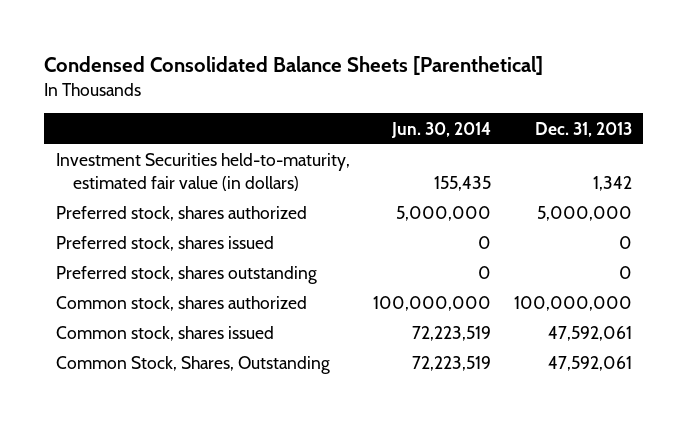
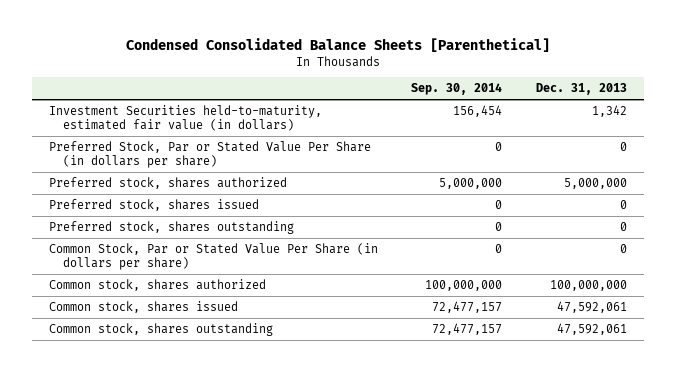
[390,121,491,138] Jun. 30, 2014 -> none
none -> [411,83,503,96] Sep. 30, 2014
none -> [48,140,371,168] Preferred Stock, Par or Stated Value Per Share (in dollars per share)
none -> [48,242,378,270] Common Stock, Par or Stated Value Per Share (in dollars per share)
[55,356,330,375] Common Stock, Shares, Outstanding -> [48,322,273,336] Common stock, shares outstanding

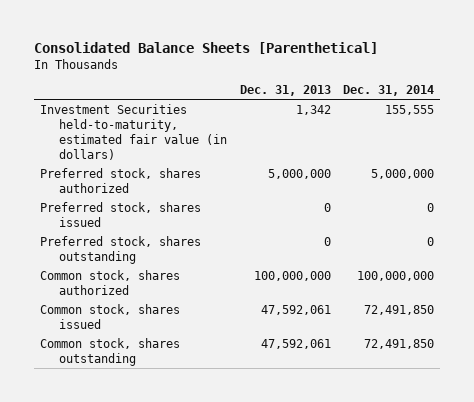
[125,38,550,53] Condensed Consolidated Balance Sheets [Parenthetical] -> [33,41,378,54] Consolidated Balance Sheets [Parenthetical]
[411,83,503,96] Sep. 30, 2014 -> none
none -> [343,85,435,97] Dec. 31, 2014
[48,140,371,168] Preferred Stock, Par or Stated Value Per Share (in dollars per share) -> none
[48,242,378,270] Common Stock, Par or Stated Value Per Share (in dollars per share) -> none

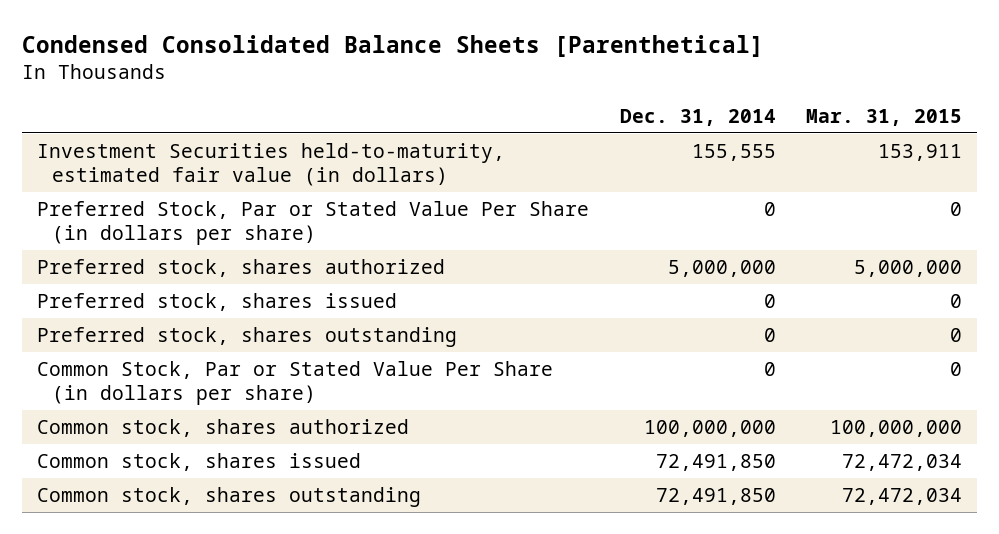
[33,41,378,54] Consolidated Balance Sheets [Parenthetical] -> [22,34,765,57] Condensed Consolidated Balance Sheets [Parenthetical]
[239,85,331,97] Dec. 31, 2013 -> none
none -> [805,108,962,126] Mar. 31, 2015
none -> [37,201,590,246] Preferred Stock, Par or Stated Value Per Share (in dollars per share)
none -> [37,361,554,406] Common Stock, Par or Stated Value Per Share (in dollars per share)

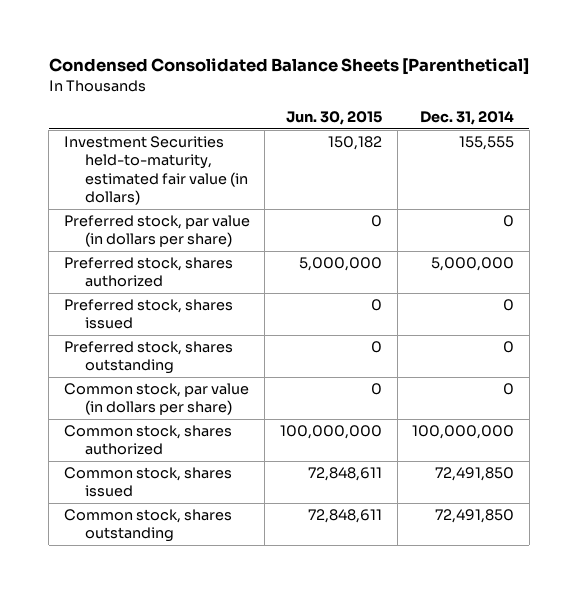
[805,108,962,126] Mar. 31, 2015 -> none
none -> [286,111,383,126] Jun. 30, 2015
[37,201,590,246] Preferred Stock, Par or Stated Value Per Share (in dollars per share) -> [63,214,250,248] Preferred stock, par value (in dollars per share)
[37,361,554,406] Common Stock, Par or Stated Value Per Share (in dollars per share) -> [63,382,249,416] Common stock, par value (in dollars per share)

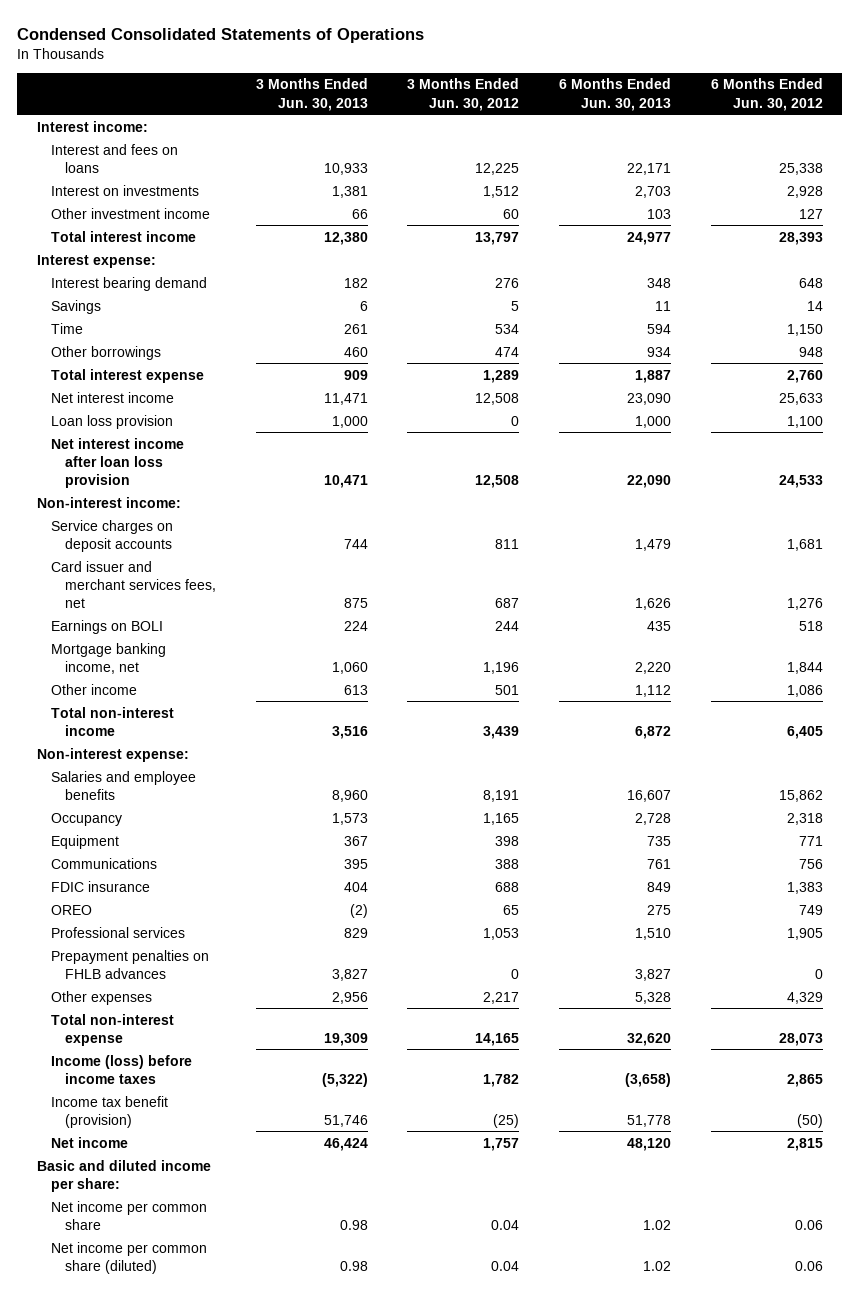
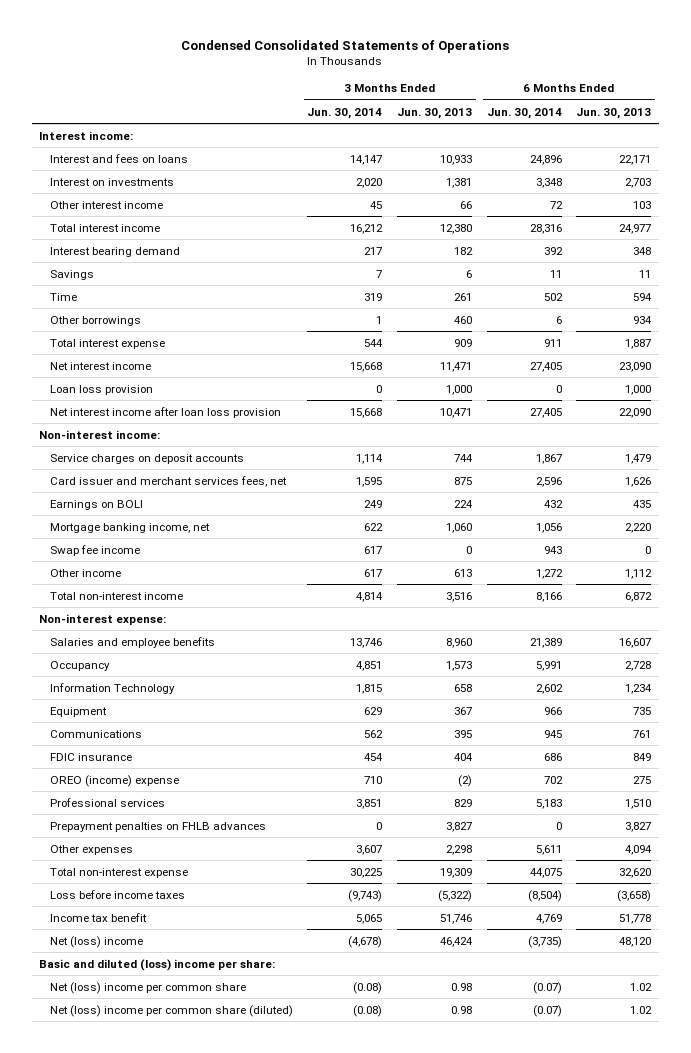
[407,78,520,111] 3 Months Ended Jun. 30, 2012 -> none
[710,78,823,111] 6 Months Ended Jun. 30, 2012 -> none
none -> [307,107,383,119] Jun. 30, 2014
none -> [486,107,562,119] Jun. 30, 2014
[51,207,211,219] Other investment income -> [49,200,163,209] Other interest income
[37,254,157,268] Interest expense: -> none
none -> [49,544,140,556] Swap fee income
none -> [49,682,175,694] Information Technology
[51,904,93,915] OREO -> [49,774,179,787] OREO (income) expense
[331,991,368,1004] 2,956 -> [446,844,473,855] 2,298
[635,991,672,1004] 5,328 -> [625,844,653,855] 4,094
[51,1054,193,1084] Income (loss) before income taxes -> [49,889,185,899] Loss before income taxes
[51,1095,169,1128] Income tax benefit (provision) -> [49,912,147,922] Income tax benefit
[51,1136,129,1148] Net income -> [49,935,143,948] Net (loss) income
[37,1159,212,1192] Basic and diluted income per share: -> [39,958,276,971] Basic and diluted (loss) income per share:
[51,1200,208,1230] Net income per common share -> [49,981,246,994] Net (loss) income per common share
[51,1241,208,1274] Net income per common share (diluted) -> [49,1004,293,1017] Net (loss) income per common share (diluted)

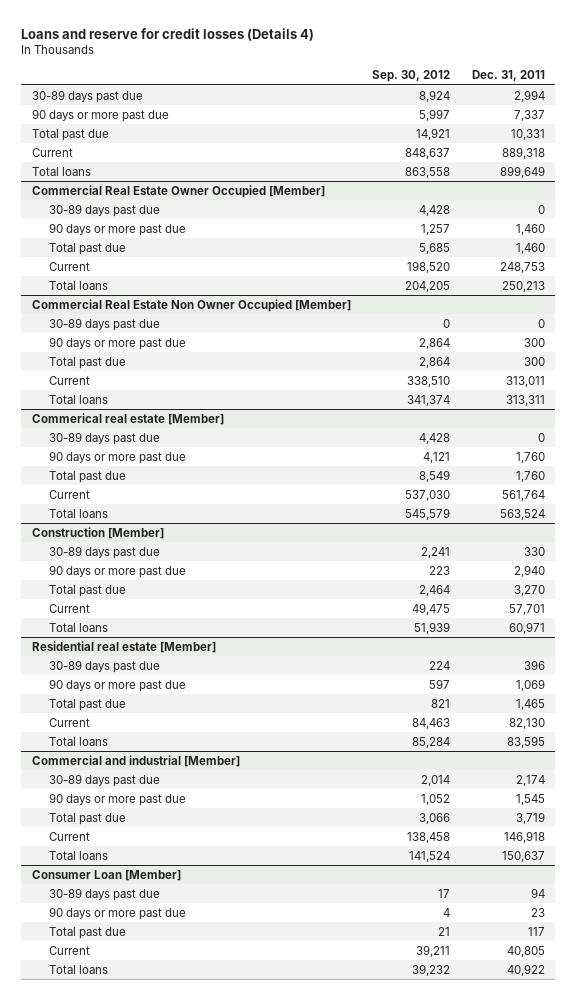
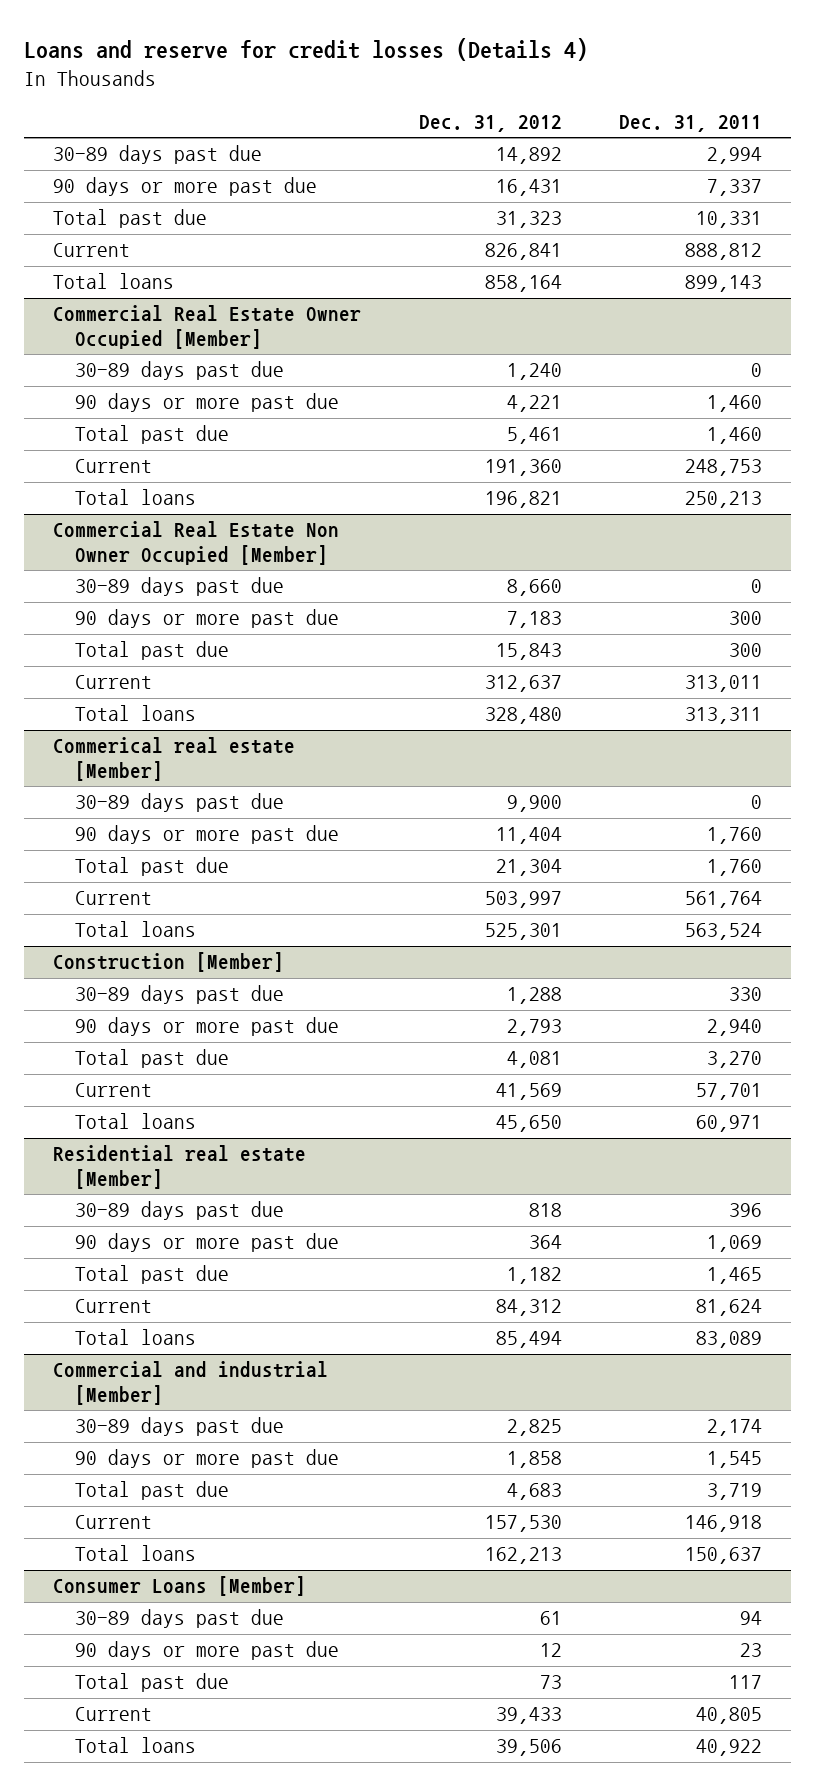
[372,70,451,83] Sep. 30, 2012 -> none
none -> [418,114,562,132] Dec. 31, 2012
[501,146,545,159] 889,318 -> [685,243,763,261] 888,812
[499,165,545,178] 899,649 -> [685,275,763,293] 899,143
[508,717,545,729] 82,130 -> [696,1299,763,1317] 81,624
[506,735,545,748] 83,595 -> [696,1331,763,1349] 83,089
[31,869,181,881] Consumer Loan [Member] -> [53,1576,307,1597] Consumer Loans [Member]

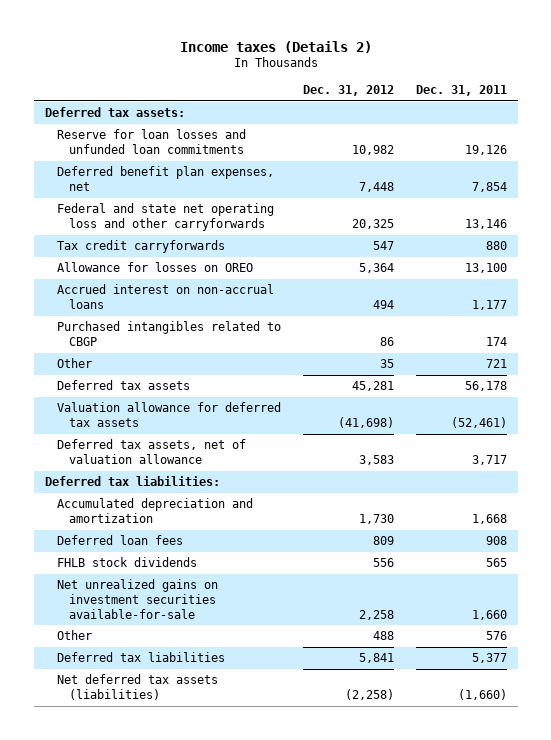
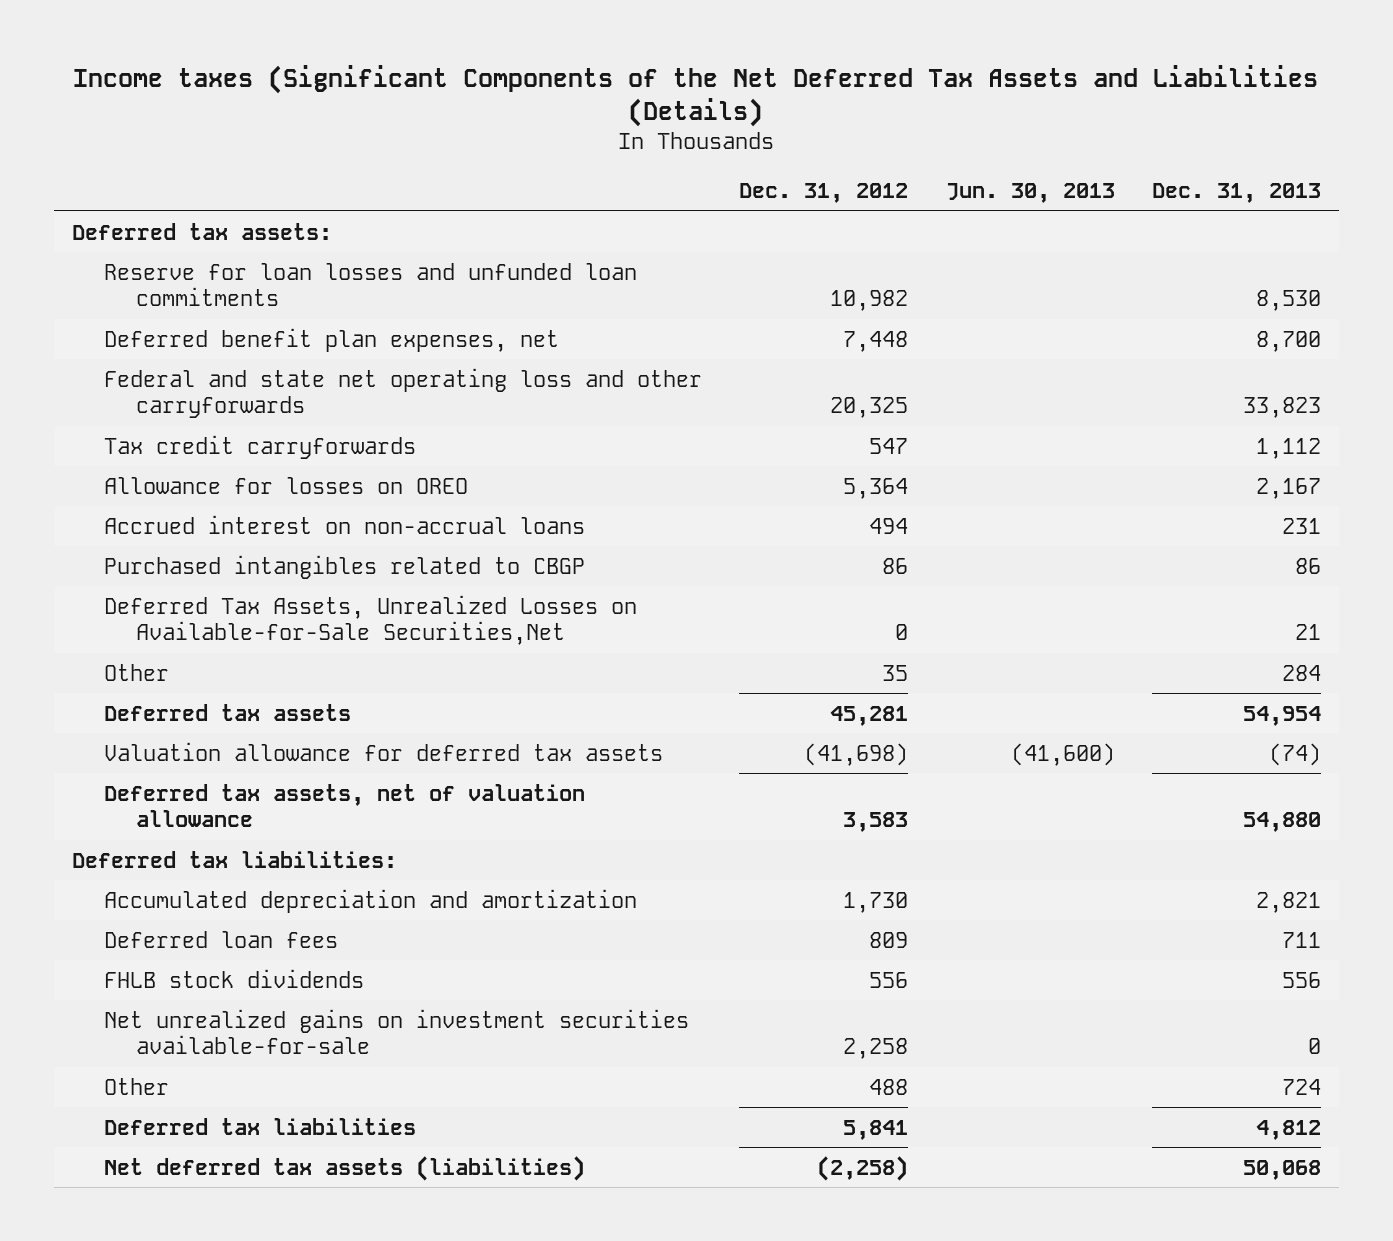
[179,40,372,53] Income taxes (Details 2) -> [73,64,1319,128] Income taxes (Significant Components of the Net Deferred Tax Assets and Liabilities (Details)
[415,85,507,97] Dec. 31, 2011 -> none
none -> [945,183,1115,204] Jun. 30, 2013
none -> [1151,183,1321,204] Dec. 31, 2013
none -> [104,594,638,646] Deferred Tax Assets, Unrealized Losses on Available-for-Sale Securities,Net

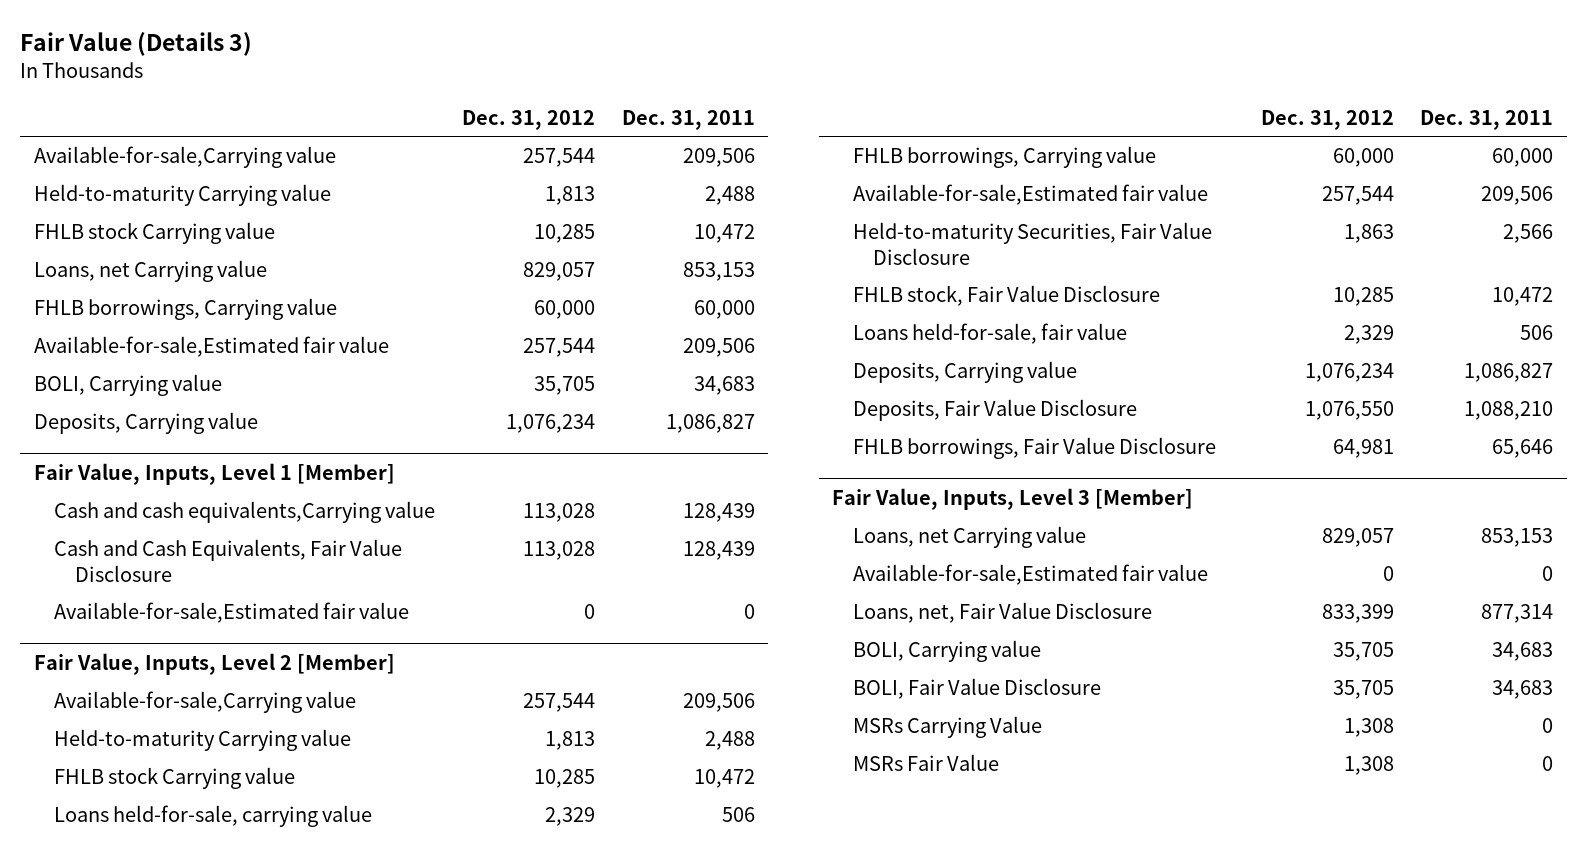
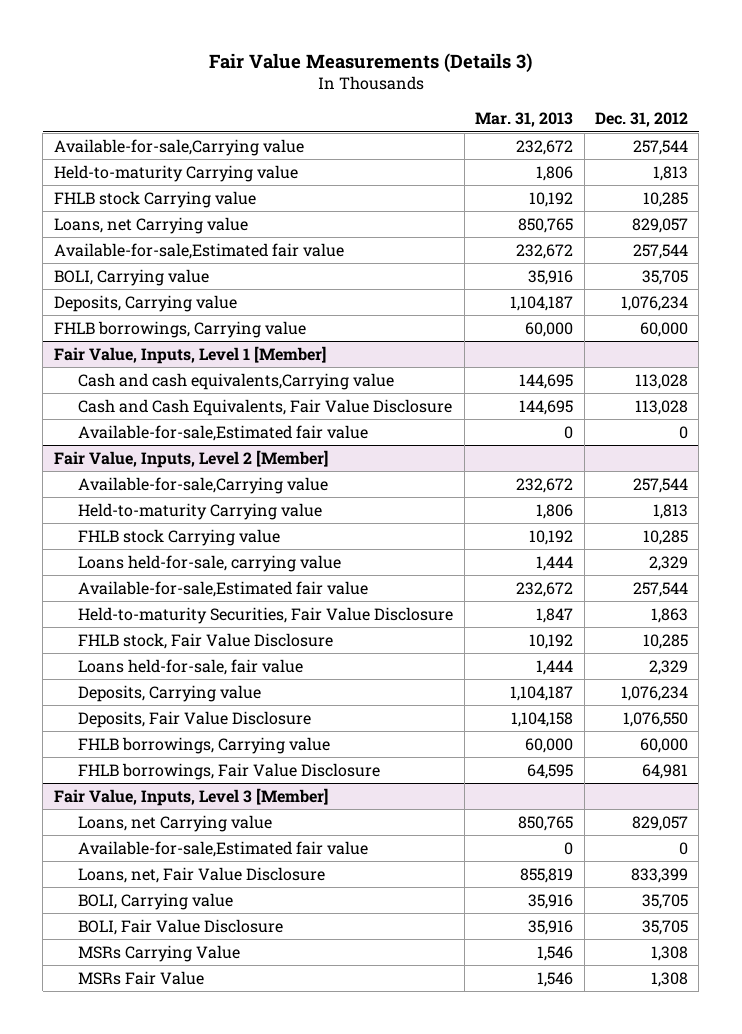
[20,32,253,57] Fair Value (Details 3) -> [208,52,532,73] Fair Value Measurements (Details 3)
[621,109,755,130] Dec. 31, 2011 -> none
none -> [475,112,574,128] Mar. 31, 2013
[33,298,337,321] FHLB borrowings, Carrying value -> [53,320,306,338] FHLB borrowings, Carrying value
[852,146,1156,169] FHLB borrowings, Carrying value -> [78,736,331,754] FHLB borrowings, Carrying value

